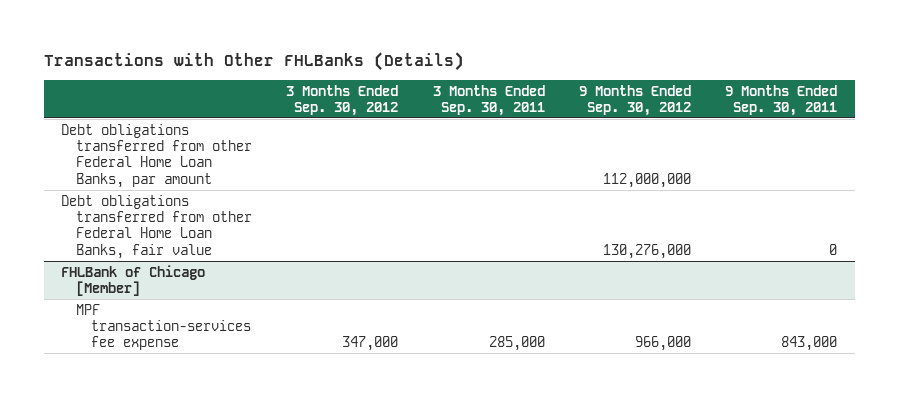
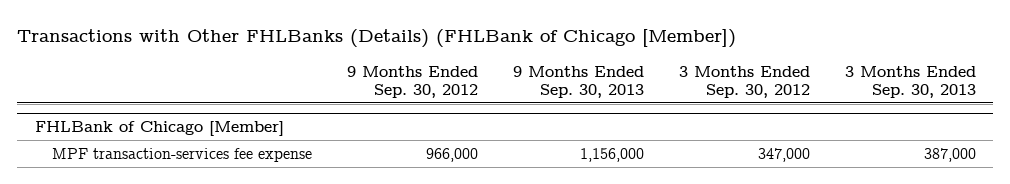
[44,51,465,71] Transactions with Other FHLBanks (Details) -> [17,28,737,48] Transactions with Other FHLBanks (Details) (FHLBank of Chicago [Member])
[432,84,545,117] 3 Months Ended Sep. 30, 2011 -> none
[725,84,838,117] 9 Months Ended Sep. 30, 2011 -> none
none -> [512,65,644,98] 9 Months Ended Sep. 30, 2013
none -> [844,65,976,98] 3 Months Ended Sep. 30, 2013
[61,123,252,188] Debt obligations transferred from other Federal Home Loan Banks, par amount -> none
[61,194,252,259] Debt obligations transferred from other Federal Home Loan Banks, fair value -> none

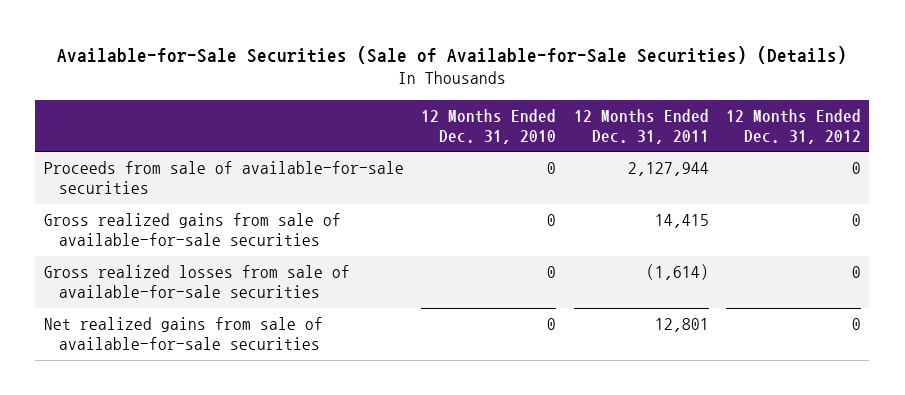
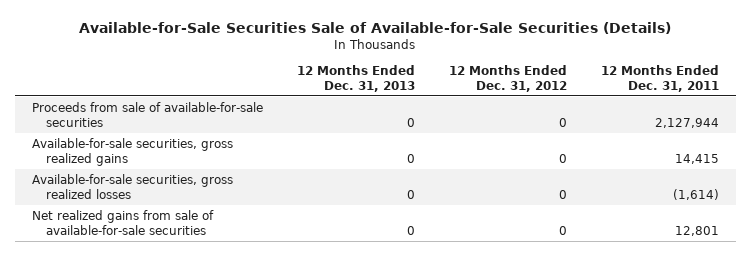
[57,45,848,64] Available-for-Sale Securities (Sale of Available-for-Sale Securities) (Details) -> [79,21,672,34] Available-for-Sale Securities Sale of Available-for-Sale Securities (Details)
[421,109,557,144] 12 Months Ended Dec. 31, 2010 -> none
none -> [296,64,415,92] 12 Months Ended Dec. 31, 2013
[44,213,342,246] Gross realized gains from sale of available-for-sale securities -> [31,137,233,166] Available-for-sale securities, gross realized gains
[44,265,351,298] Gross realized losses from sale of available-for-sale securities -> [31,173,233,199] Available-for-sale securities, gross realized losses

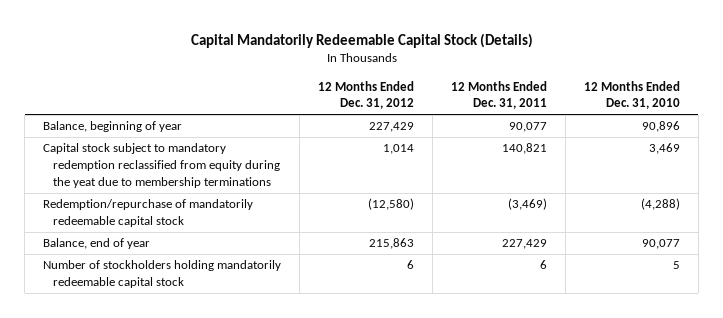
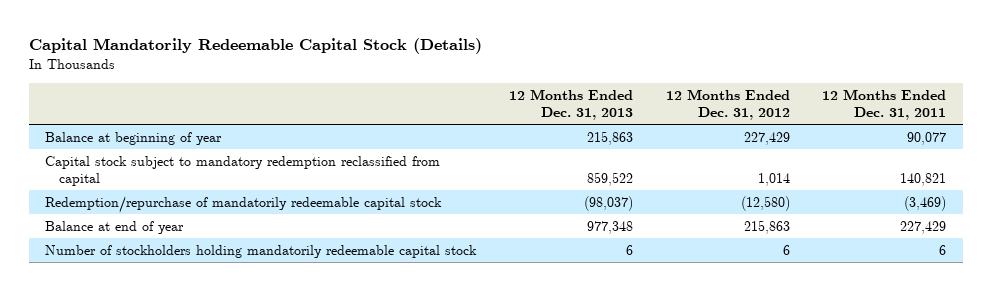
[583,80,680,110] 12 Months Ended Dec. 31, 2010 -> none
none -> [508,88,633,121] 12 Months Ended Dec. 31, 2013
[43,121,183,133] Balance, beginning of year -> [45,131,223,145] Balance at beginning of year
[43,143,281,188] Capital stock subject to mandatory redemption reclassified from equity during the yeat due to membership terminations -> [45,155,441,187] Capital stock subject to mandatory redemption reclassified from capital
[43,238,151,250] Balance, end of year -> [45,220,185,234] Balance at end of year

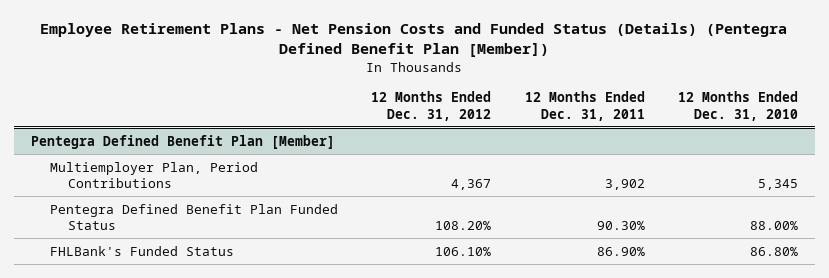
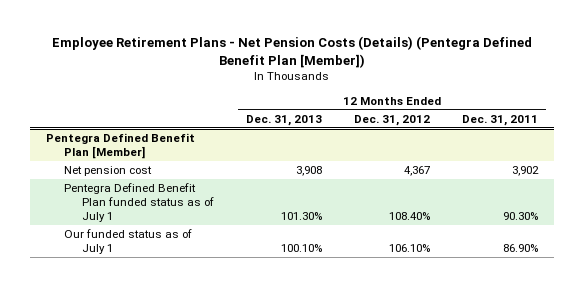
[40,23,788,58] Employee Retirement Plans - Net Pension Costs and Funded Status (Details) (Pentegra Defined Benefit Plan [Member]) -> [51,36,532,69] Employee Retirement Plans - Net Pension Costs (Details) (Pentegra Defined Benefit Plan [Member])
[677,91,798,121] 12 Months Ended Dec. 31, 2010 -> none
none -> [245,114,322,126] Dec. 31, 2013
[49,161,258,188] Multiemployer Plan, Period Contributions -> [63,166,152,177] Net pension cost
[49,203,338,230] Pentegra Defined Benefit Plan Funded Status -> [63,183,214,223] Pentegra Defined Benefit Plan funded status as of July 1
[435,220,492,230] 108.20% -> [388,212,430,221] 108.40%
[49,245,234,256] FHLBank's Funded Status -> [63,229,192,255] Our funded status as of July 1

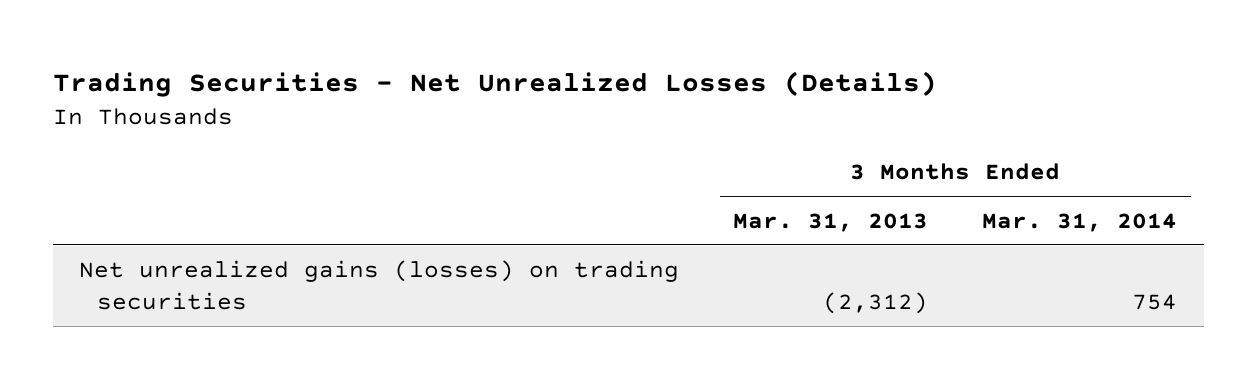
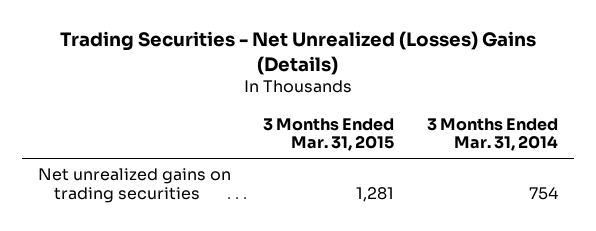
[52,70,937,97] Trading Securities - Net Unrealized Losses (Details) -> [59,31,536,75] Trading Securities - Net Unrealized (Losses) Gains (Details)
[733,212,929,232] Mar. 31, 2013 -> none
none -> [263,117,395,152] 3 Months Ended Mar. 31, 2015
[79,260,680,310] Net unrealized gains (losses) on trading securities -> [37,168,231,203] Net unrealized gains on trading securities

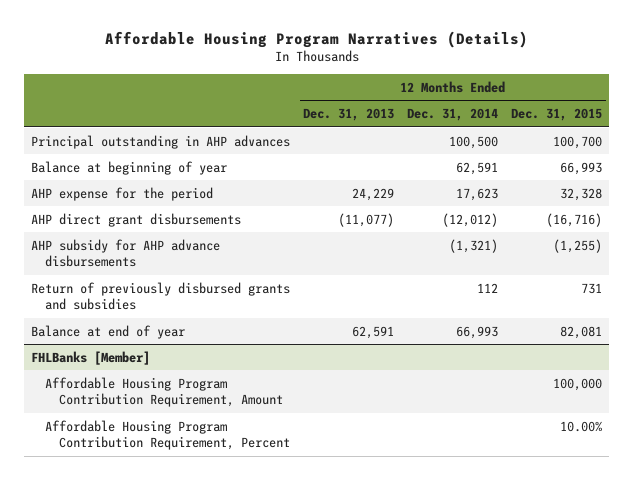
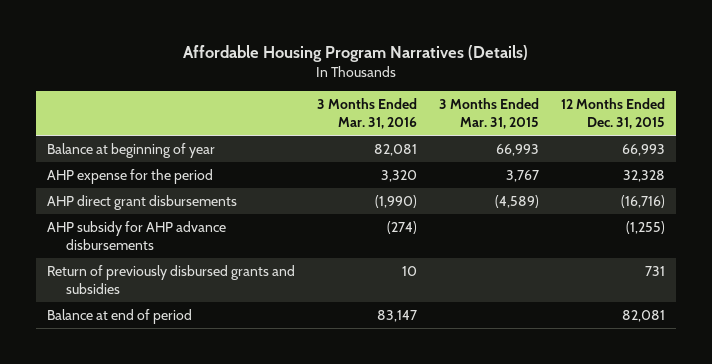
[302,108,394,122] Dec. 31, 2013 -> none
[407,108,499,122] Dec. 31, 2014 -> none
none -> [316,98,417,129] 3 Months Ended Mar. 31, 2016
none -> [438,98,539,129] 3 Months Ended Mar. 31, 2015
[30,134,290,149] Principal outstanding in AHP advances -> none
[30,350,150,365] FHLBanks [Member] -> none
[44,376,283,407] Affordable Housing Program Contribution Requirement, Amount -> none
[44,419,290,450] Affordable Housing Program Contribution Requirement, Percent -> none
[30,324,185,339] Balance at end of year -> [47,308,193,324] Balance at end of period

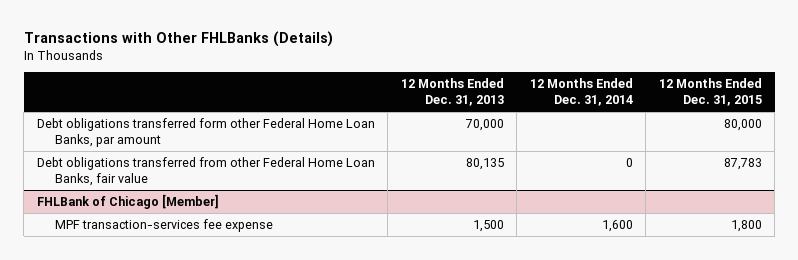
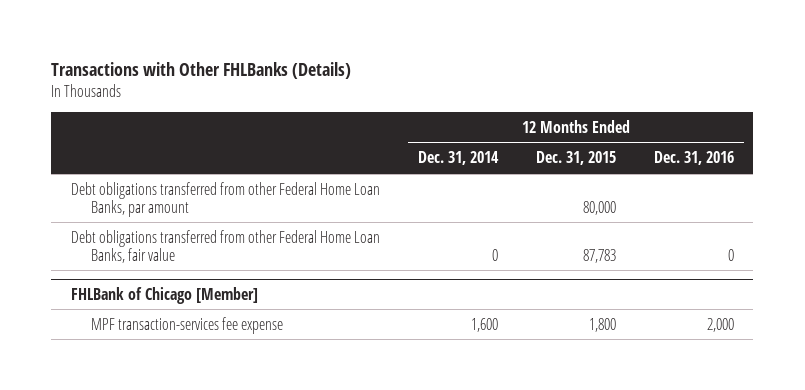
[400,78,504,107] 12 Months Ended Dec. 31, 2013 -> none
none -> [654,151,735,166] Dec. 31, 2016
[36,117,375,147] Debt obligations transferred form other Federal Home Loan Banks, par amount -> [70,181,380,217] Debt obligations transferred from other Federal Home Loan Banks, par amount

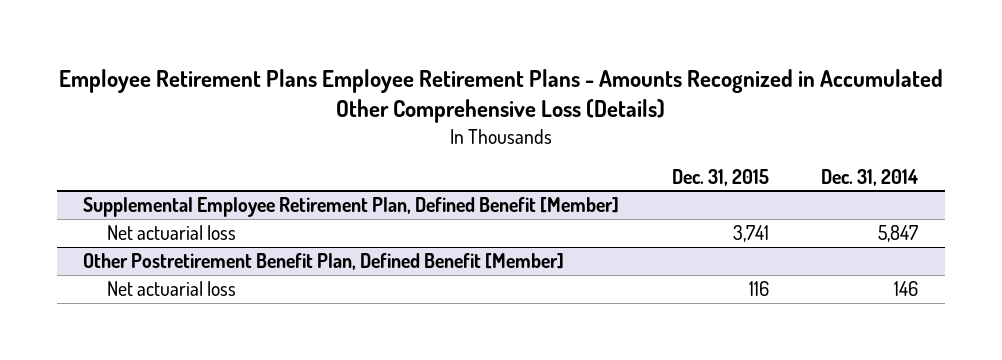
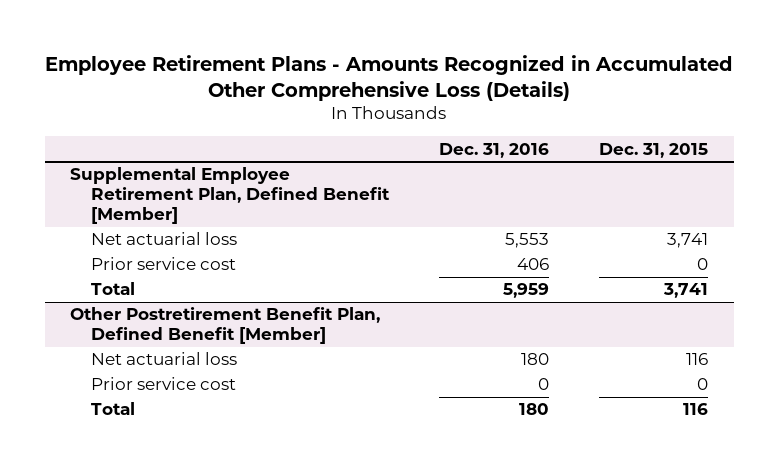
[58,69,943,124] Employee Retirement Plans Employee Retirement Plans - Amounts Recognized in Accumulated Other Comprehensive Loss (Details) -> [45,54,734,101] Employee Retirement Plans - Amounts Recognized in Accumulated Other Comprehensive Loss (Details)
[821,168,919,186] Dec. 31, 2014 -> none
none -> [439,142,550,158] Dec. 31, 2016
none -> [91,257,237,271] Prior service cost
none -> [91,282,136,296] Total
none -> [91,377,237,391] Prior service cost
none -> [91,402,136,416] Total

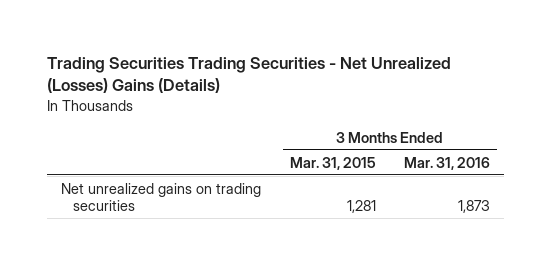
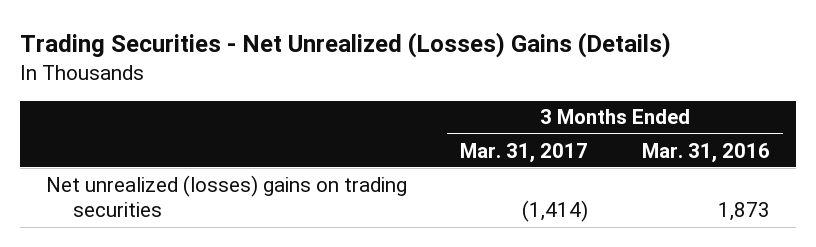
[47,57,452,94] Trading Securities Trading Securities - Net Unrealized (Losses) Gains (Details) -> [19,31,671,58] Trading Securities - Net Unrealized (Losses) Gains (Details)
[289,156,376,170] Mar. 31, 2015 -> none
none -> [460,142,589,163] Mar. 31, 2017
[61,182,262,211] Net unrealized gains on trading securities -> [46,174,408,218] Net unrealized (losses) gains on trading securities

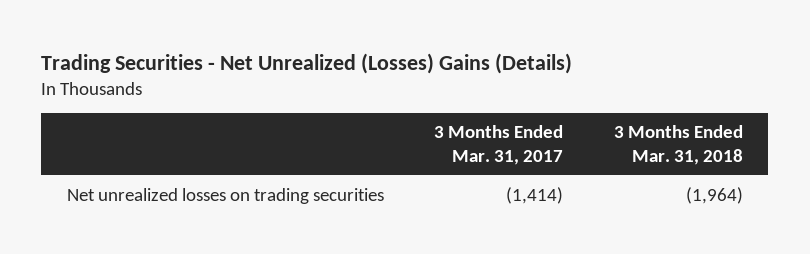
[641,142,770,163] Mar. 31, 2016 -> none
none -> [614,125,744,165] 3 Months Ended Mar. 31, 2018
[46,174,408,218] Net unrealized (losses) gains on trading securities -> [66,187,384,204] Net unrealized losses on trading securities

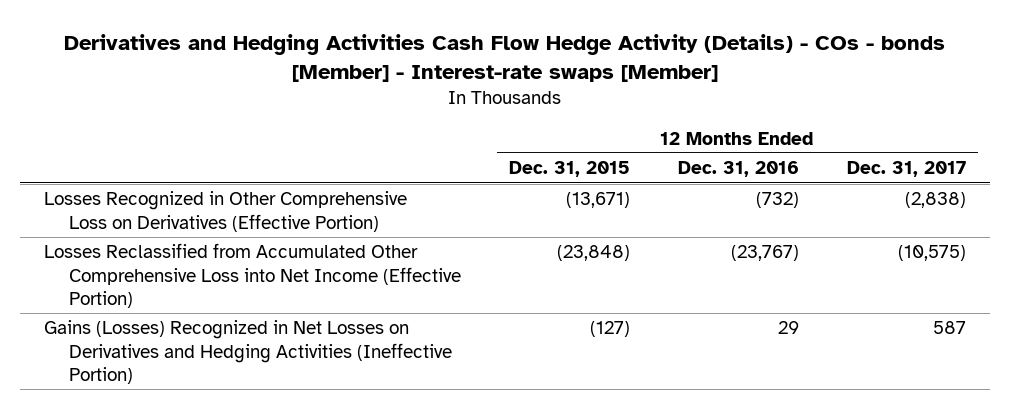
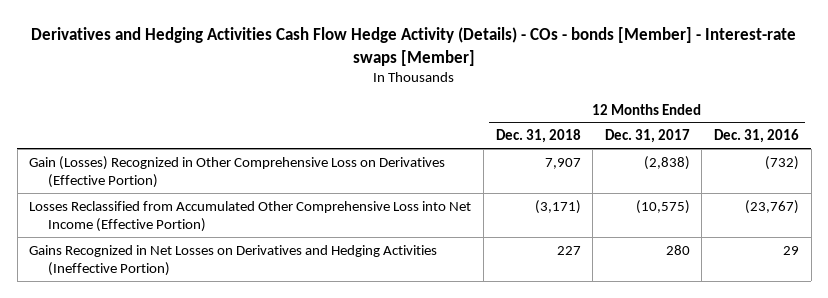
[509,161,631,178] Dec. 31, 2015 -> none
none -> [495,129,581,144] Dec. 31, 2018
[44,191,408,232] Losses Recognized in Other Comprehensive Loss on Derivatives (Effective Portion) -> [29,155,446,189] Gain (Losses) Recognized in Other Comprehensive Loss on Derivatives (Effective Portion)
[44,320,453,384] Gains (Losses) Recognized in Net Losses on Derivatives and Hedging Activities (Ineffective Portion) -> [29,244,438,277] Gains Recognized in Net Losses on Derivatives and Hedging Activities (Ineffective Portion)
[932,321,966,335] 587 -> [665,244,690,255] 280

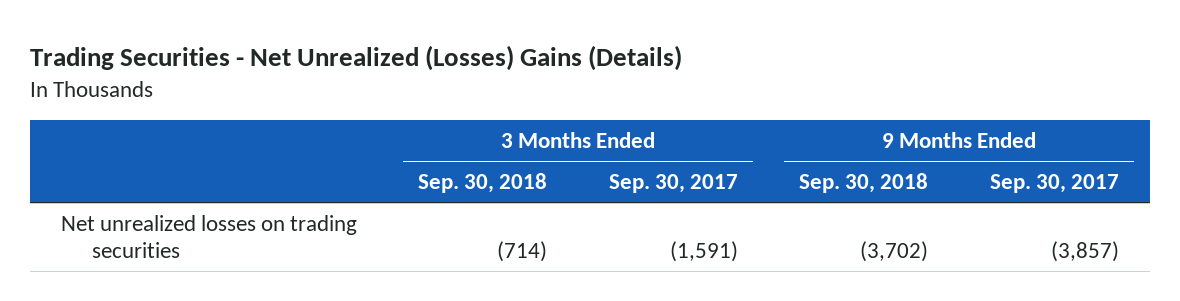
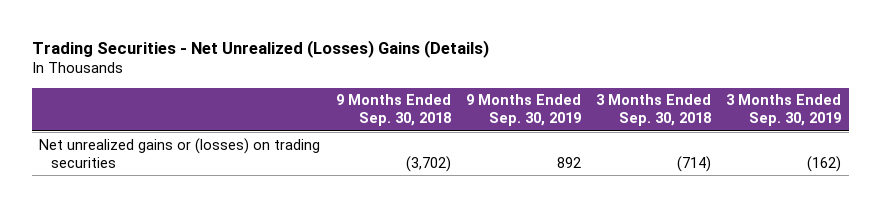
[608,174,738,194] Sep. 30, 2017 -> none
[989,174,1119,194] Sep. 30, 2017 -> none
none -> [465,94,581,127] 9 Months Ended Sep. 30, 2019
none -> [726,94,842,127] 3 Months Ended Sep. 30, 2019
[60,215,357,259] Net unrealized losses on trading securities -> [39,137,321,168] Net unrealized gains or (losses) on trading securities

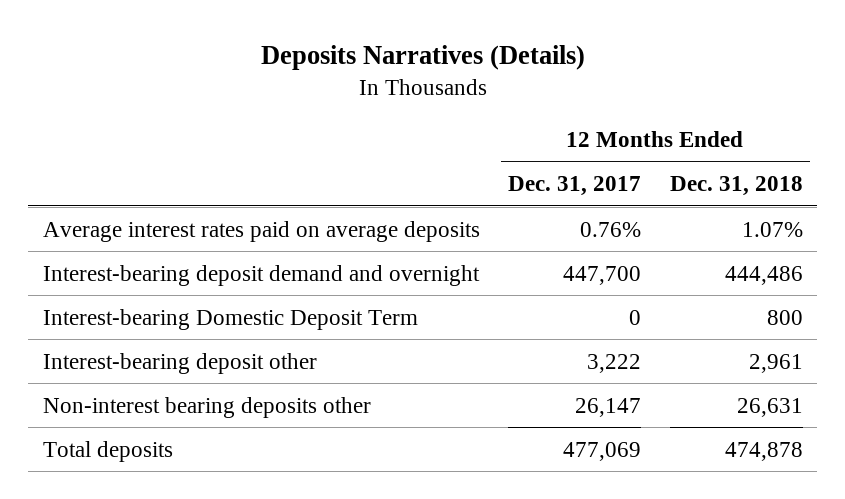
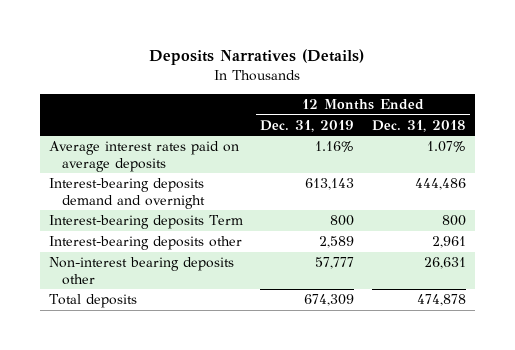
[508,176,642,197] Dec. 31, 2017 -> none
none -> [260,119,355,132] Dec. 31, 2019
[42,264,480,286] Interest-bearing deposit demand and overnight -> [48,178,205,209] Interest-bearing deposits demand and overnight
[42,308,418,330] Interest-bearing Domestic Deposit Term -> [48,215,243,230] Interest-bearing deposits Term
[42,352,317,374] Interest-bearing deposit other -> [48,236,242,251] Interest-bearing deposits other

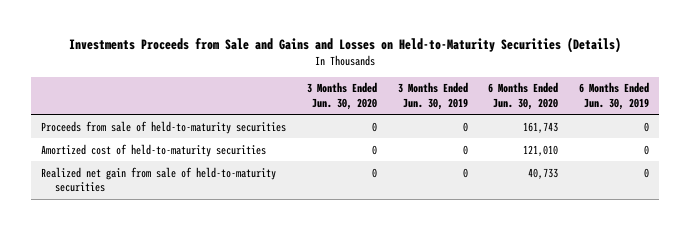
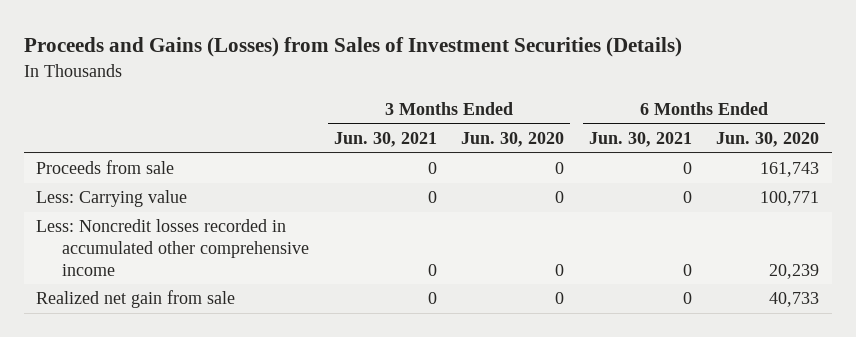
[69,37,622,54] Investments Proceeds from Sale and Gains and Losses on Held-to-Maturity Securities (Details) -> [24,37,683,58] Proceeds and Gains (Losses) from Sales of Investment Securities (Details)
[397,82,468,110] 3 Months Ended Jun. 30, 2019 -> none
[578,82,649,110] 6 Months Ended Jun. 30, 2019 -> none
none -> [333,132,437,148] Jun. 30, 2021
none -> [588,132,692,148] Jun. 30, 2021
[41,143,267,157] Amortized cost of held-to-maturity securities -> none
[41,120,287,134] Proceeds from sale of held-to-maturity securities -> [36,160,175,175] Proceeds from sale
none -> [36,190,188,208] Less: Carrying value
none -> [36,219,310,276] Less: Noncredit losses recorded in accumulated other comprehensive income
[41,166,277,193] Realized net gain from sale of held-to-maturity securities -> [36,290,236,309] Realized net gain from sale

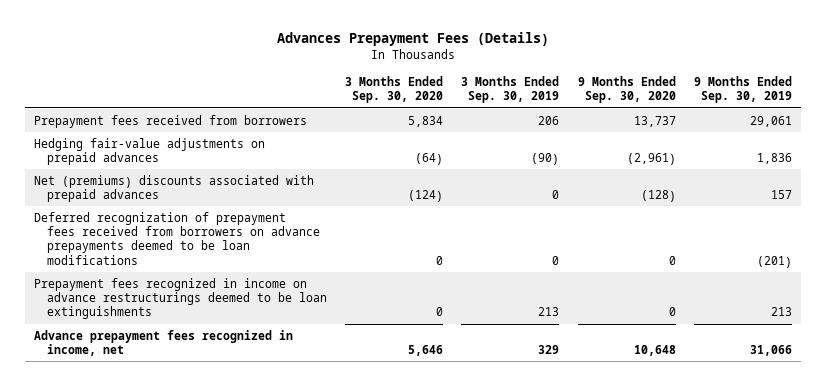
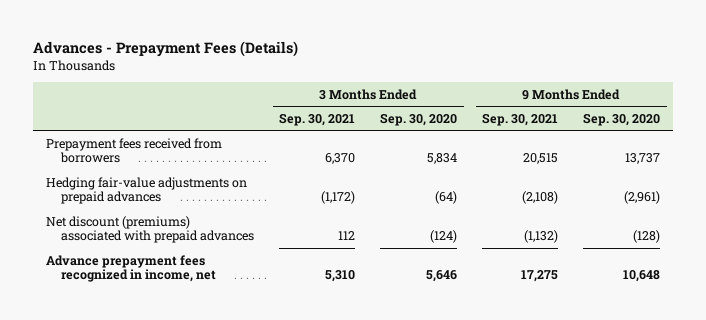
[277,32,550,47] Advances Prepayment Fees (Details) -> [33,40,299,57] Advances - Prepayment Fees (Details)
[461,75,560,104] 3 Months Ended Sep. 30, 2019 -> none
[693,75,792,104] 9 Months Ended Sep. 30, 2019 -> none
none -> [279,112,356,126] Sep. 30, 2021
none -> [482,112,559,126] Sep. 30, 2021
[34,211,320,265] Deferred recognization of prepayment fees received from borrowers on advance prepayments deemed to be loan modifications -> none
[34,277,327,320] Prepayment fees recognized in income on advance restructurings deemed to be loan extinguishments -> none
[34,174,315,202] Net (premiums) discounts associated with prepaid advances -> [45,215,255,244] Net discount (premiums) associated with prepaid advances

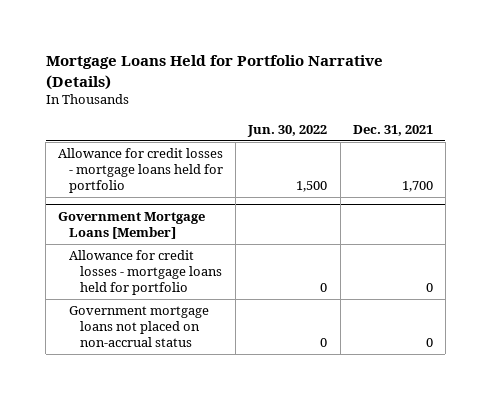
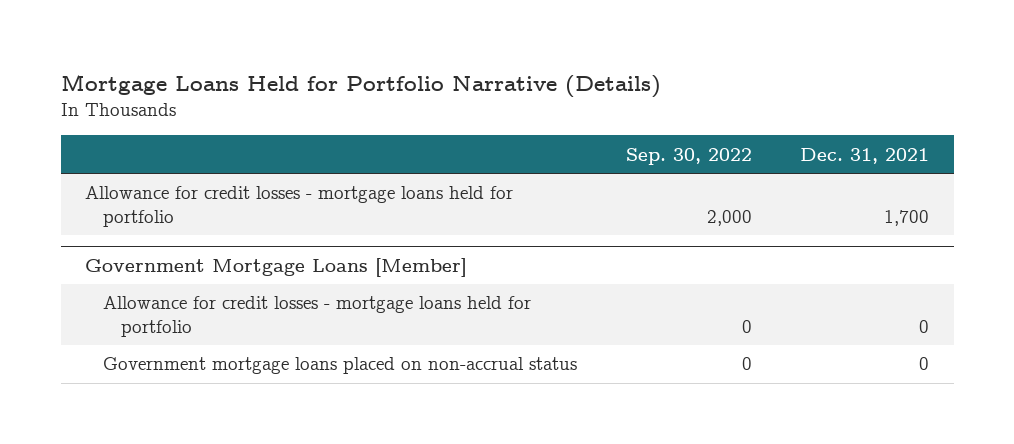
[247,124,328,137] Jun. 30, 2022 -> none
none -> [625,147,752,165] Sep. 30, 2022
[69,306,210,348] Government mortgage loans not placed on non-accrual status -> [103,357,578,375] Government mortgage loans placed on non-accrual status

